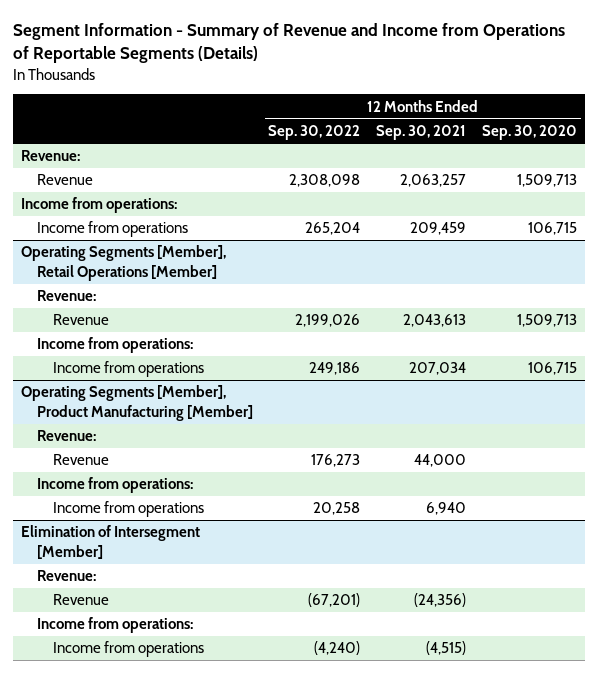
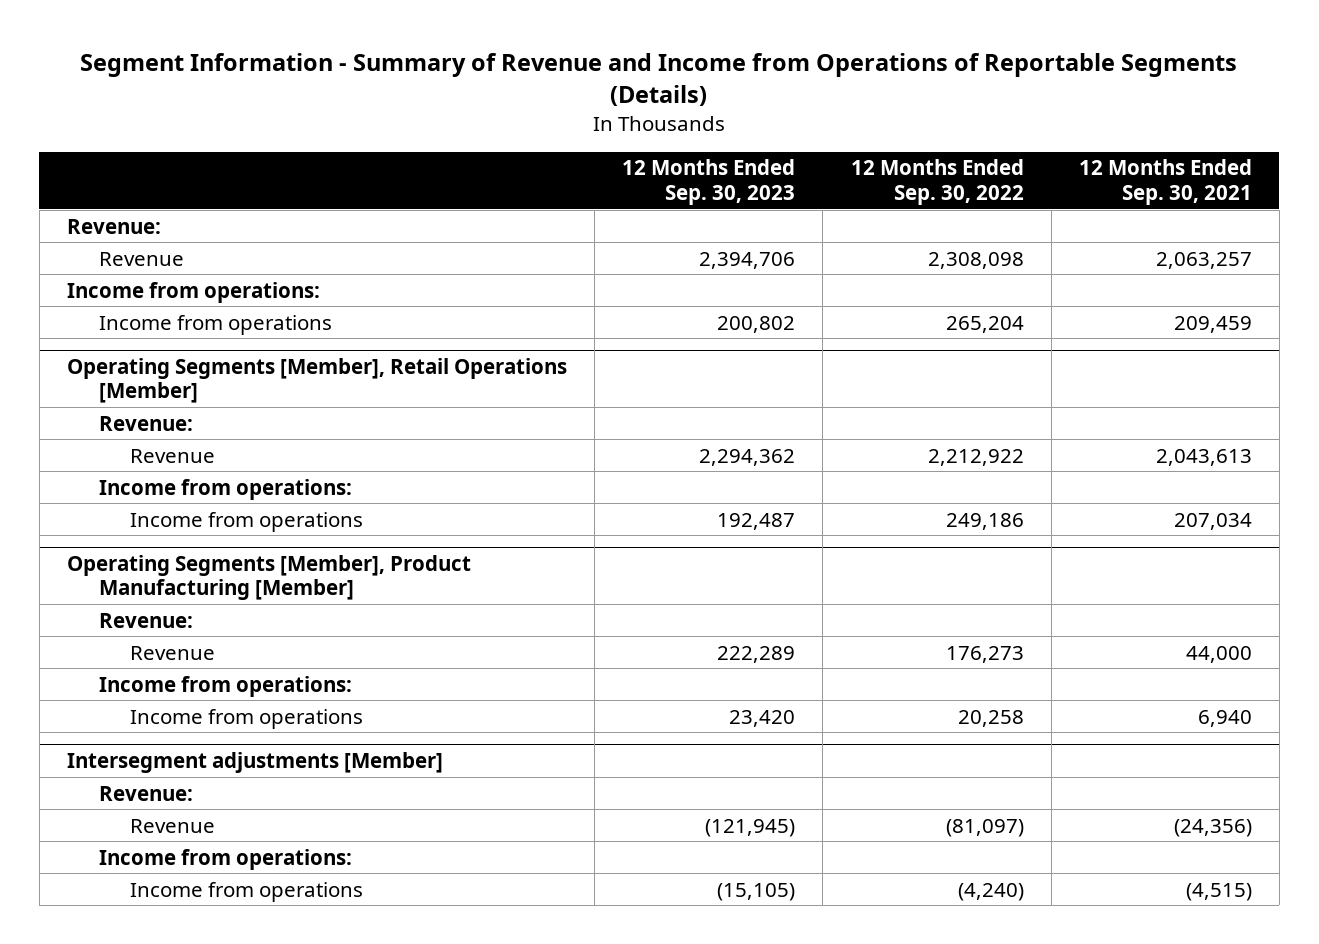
[481,125,577,141] Sep. 30, 2020 -> none
none -> [622,159,796,205] 12 Months Ended Sep. 30, 2023
[295,314,361,328] 2,199,026 -> [927,448,1024,466] 2,212,922
[20,525,200,559] Elimination of Intersegment [Member] -> [67,751,444,773] Intersegment adjustments [Member]
[308,593,361,608] (67,201) -> [945,818,1024,837] (81,097)

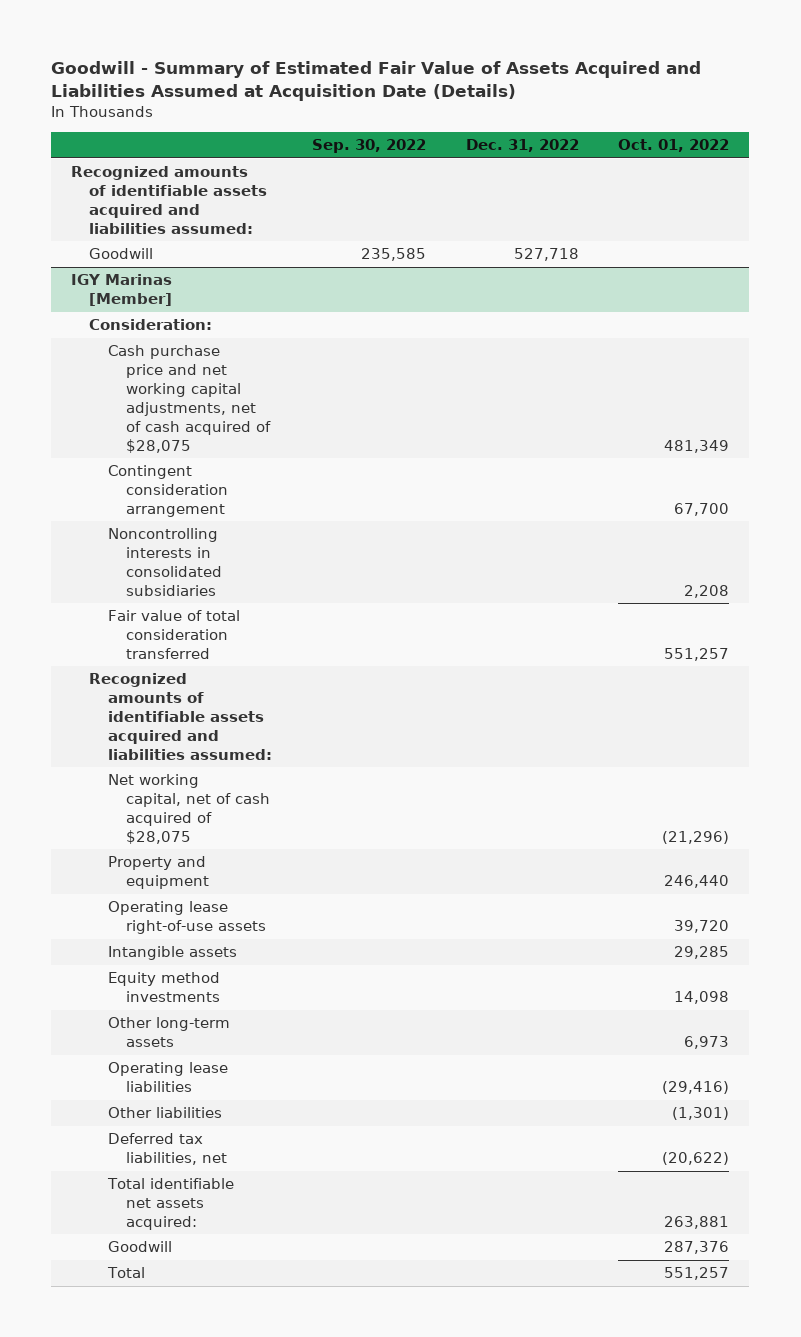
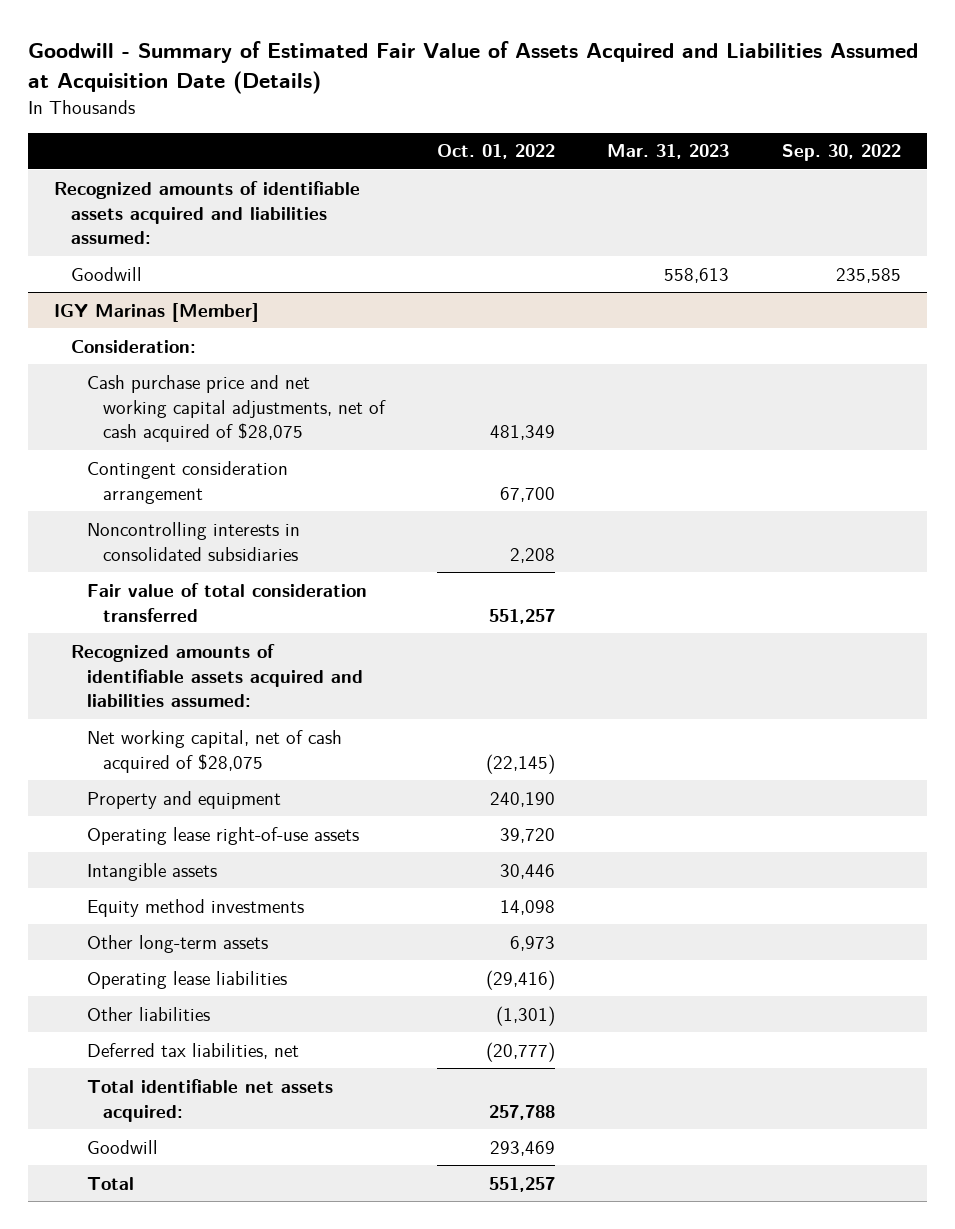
[465,139,579,153] Dec. 31, 2022 -> none
none -> [607,144,730,160] Mar. 31, 2023
[662,830,730,844] (21,296) -> [486,753,556,774] (22,145)
[664,875,730,889] 246,440 -> [490,791,556,807] 240,190
[674,946,730,960] 29,285 -> [500,863,556,879] 30,446
[662,1152,730,1166] (20,622) -> [486,1041,556,1062] (20,777)
[664,1215,730,1229] 263,881 -> [489,1104,556,1120] 257,788
[664,1241,730,1255] 287,376 -> [490,1140,556,1156] 293,469

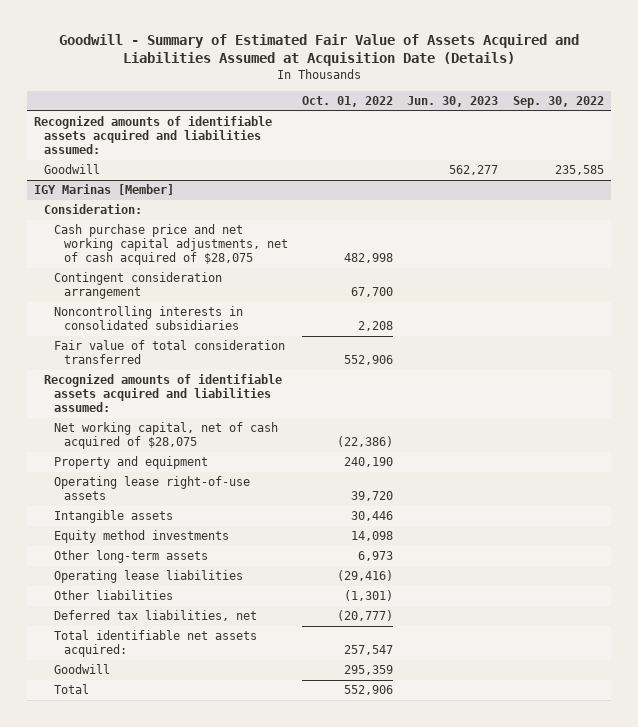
[607,144,730,160] Mar. 31, 2023 -> none
none -> [407,96,499,108] Jun. 30, 2023
[490,425,556,441] 481,349 -> [344,253,394,264] 482,998
[489,608,556,624] 551,257 -> [344,355,394,366] 552,906
[486,753,556,774] (22,145) -> [337,436,394,448] (22,386)
[489,1104,556,1120] 257,788 -> [344,645,394,656] 257,547
[490,1140,556,1156] 293,469 -> [344,665,394,676] 295,359
[489,1176,556,1192] 551,257 -> [344,685,394,696] 552,906

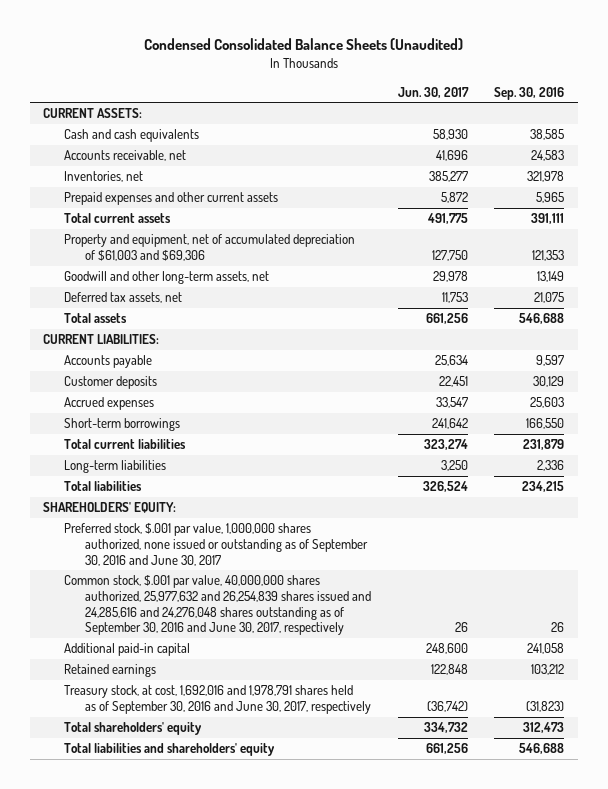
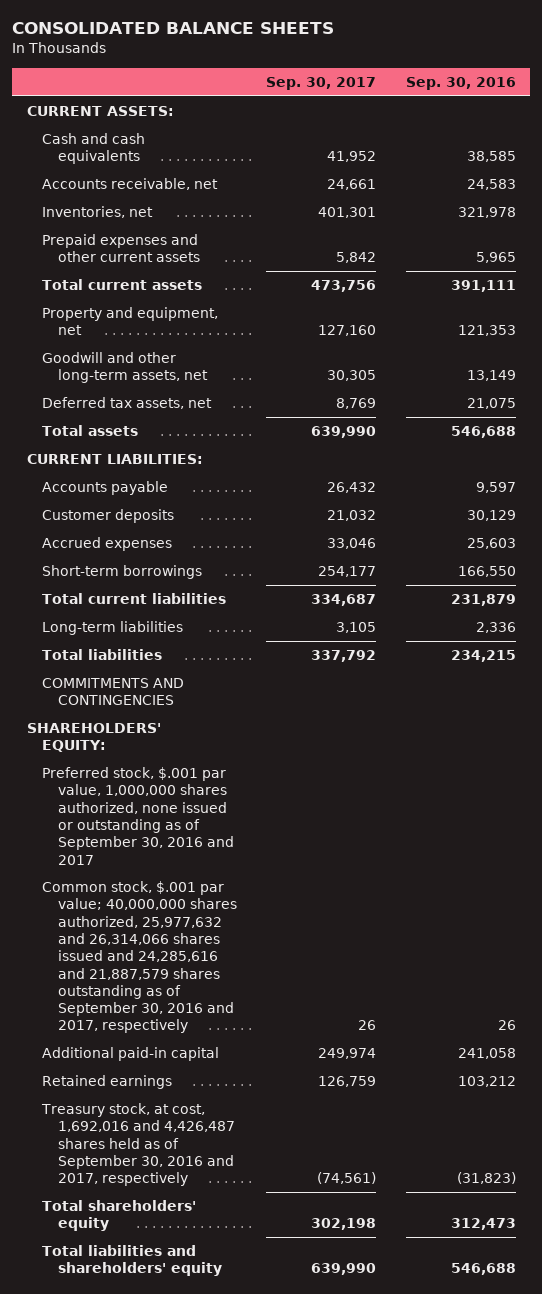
[143,38,463,51] Condensed Consolidated Balance Sheets (Unaudited) -> [12,22,335,35] CONSOLIDATED BALANCE SHEETS
[397,86,469,98] Jun. 30, 2017 -> none
none -> [266,76,377,90] Sep. 30, 2017
[64,234,356,262] Property and equipment, net of accumulated depreciation of $61,003 and $69,306 -> [42,307,219,336] Property and equipment, net
none -> [42,678,185,706] COMMITMENTS AND CONTINGENCIES
[64,523,368,566] Preferred stock, $.001 par value, 1,000,000 shares authorized, none issued or outstanding as of September 30, 2016 and June 30, 2017 -> [42,767,235,865] Preferred stock, $.001 par value, 1,000,000 shares authorized, none issued or outstanding as of September 30, 2016 and 2017
[64,575,371,636] Common stock, $.001 par value, 40,000,000 shares authorized, 25,977,632 and 26,254,839 shares issued and 24,285,616 and 24,276,048 shares outstanding as of September 30, 2016 and June 30, 2017, respectively -> [42,881,238,1034] Common stock, $.001 par value; 40,000,000 shares authorized, 25,977,632 and 26,314,066 shares issued and 24,285,616 and 21,887,579 shares outstanding as of September 30, 2016 and 2017, respectively
[64,685,371,715] Treasury stock, at cost, 1,692,016 and 1,978,791 shares held as of September 30, 2016 and June 30, 2017, respectively -> [41,1103,236,1187] Treasury stock, at cost, 1,692,016 and 4,426,487 shares held as of September 30, 2016 and 2017, respectively

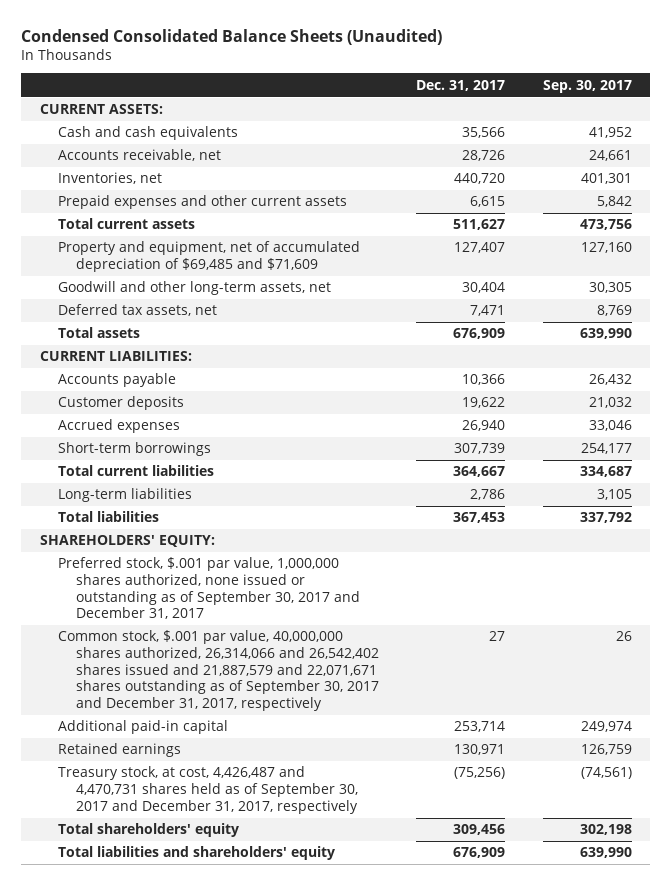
[12,22,335,35] CONSOLIDATED BALANCE SHEETS -> [20,28,442,45] Condensed Consolidated Balance Sheets (Unaudited)
[405,76,516,90] Sep. 30, 2016 -> none
none -> [416,79,506,91] Dec. 31, 2017
[42,307,219,336] Property and equipment, net -> [57,241,360,273] Property and equipment, net of accumulated depreciation of $69,485 and $71,609
[42,678,185,706] COMMITMENTS AND CONTINGENCIES -> none
[42,767,235,865] Preferred stock, $.001 par value, 1,000,000 shares authorized, none issued or outstanding as of September 30, 2016 and 2017 -> [57,557,360,620] Preferred stock, $.001 par value, 1,000,000 shares authorized, none issued or outstanding as of September 30, 2017 and December 31, 2017
[42,881,238,1034] Common stock, $.001 par value; 40,000,000 shares authorized, 25,977,632 and 26,314,066 shares issued and 24,285,616 and 21,887,579 shares outstanding as of September 30, 2016 and 2017, respectively -> [57,630,379,712] Common stock, $.001 par value, 40,000,000 shares authorized, 26,314,066 and 26,542,402 shares issued and 21,887,579 and 22,071,671 shares outstanding as of September 30, 2017 and December 31, 2017, respectively
[41,1103,236,1187] Treasury stock, at cost, 1,692,016 and 4,426,487 shares held as of September 30, 2016 and 2017, respectively -> [57,766,358,814] Treasury stock, at cost, 4,426,487 and 4,470,731 shares held as of September 30, 2017 and December 31, 2017, respectively

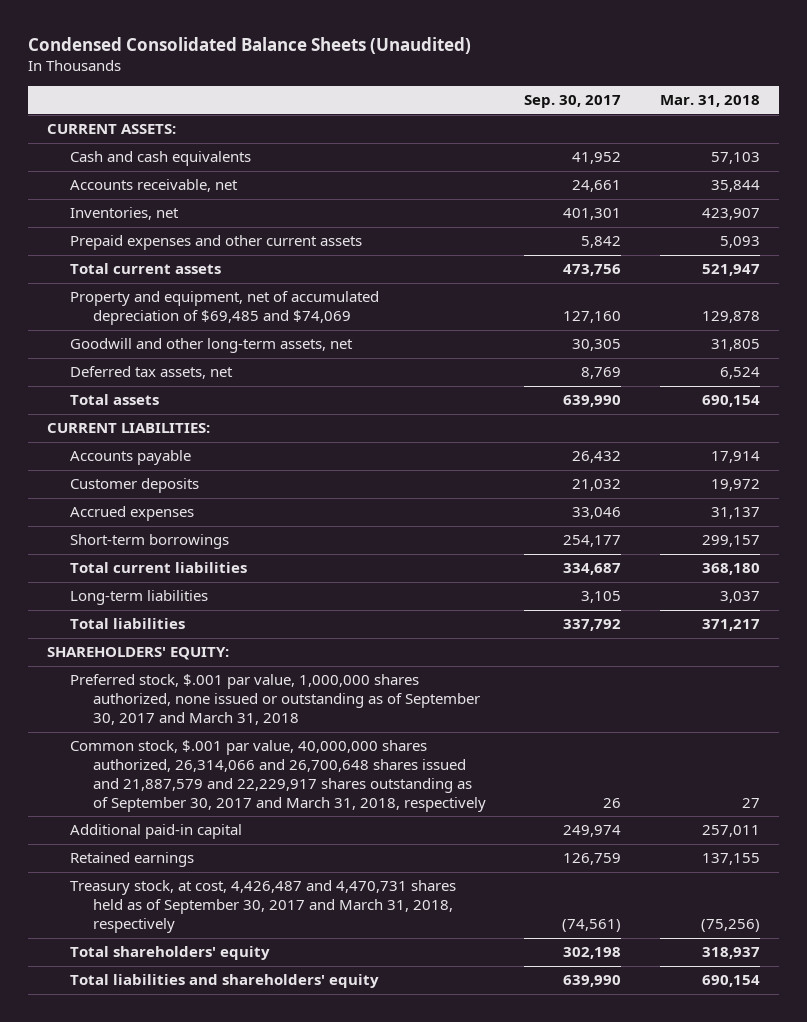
[416,79,506,91] Dec. 31, 2017 -> none
none -> [659,94,760,107] Mar. 31, 2018
[57,241,360,273] Property and equipment, net of accumulated depreciation of $69,485 and $71,609 -> [69,291,379,326] Property and equipment, net of accumulated depreciation of $69,485 and $74,069
[57,557,360,620] Preferred stock, $.001 par value, 1,000,000 shares authorized, none issued or outstanding as of September 30, 2017 and December 31, 2017 -> [69,674,480,725] Preferred stock, $.001 par value, 1,000,000 shares authorized, none issued or outstanding as of September 30, 2017 and March 31, 2018
[57,630,379,712] Common stock, $.001 par value, 40,000,000 shares authorized, 26,314,066 and 26,542,402 shares issued and 21,887,579 and 22,071,671 shares outstanding as of September 30, 2017 and December 31, 2017, respectively -> [69,740,486,812] Common stock, $.001 par value, 40,000,000 shares authorized, 26,314,066 and 26,700,648 shares issued and 21,887,579 and 22,229,917 shares outstanding as of September 30, 2017 and March 31, 2018, respectively
[57,766,358,814] Treasury stock, at cost, 4,426,487 and 4,470,731 shares held as of September 30, 2017 and December 31, 2017, respectively -> [69,880,456,933] Treasury stock, at cost, 4,426,487 and 4,470,731 shares held as of September 30, 2017 and March 31, 2018, respectively

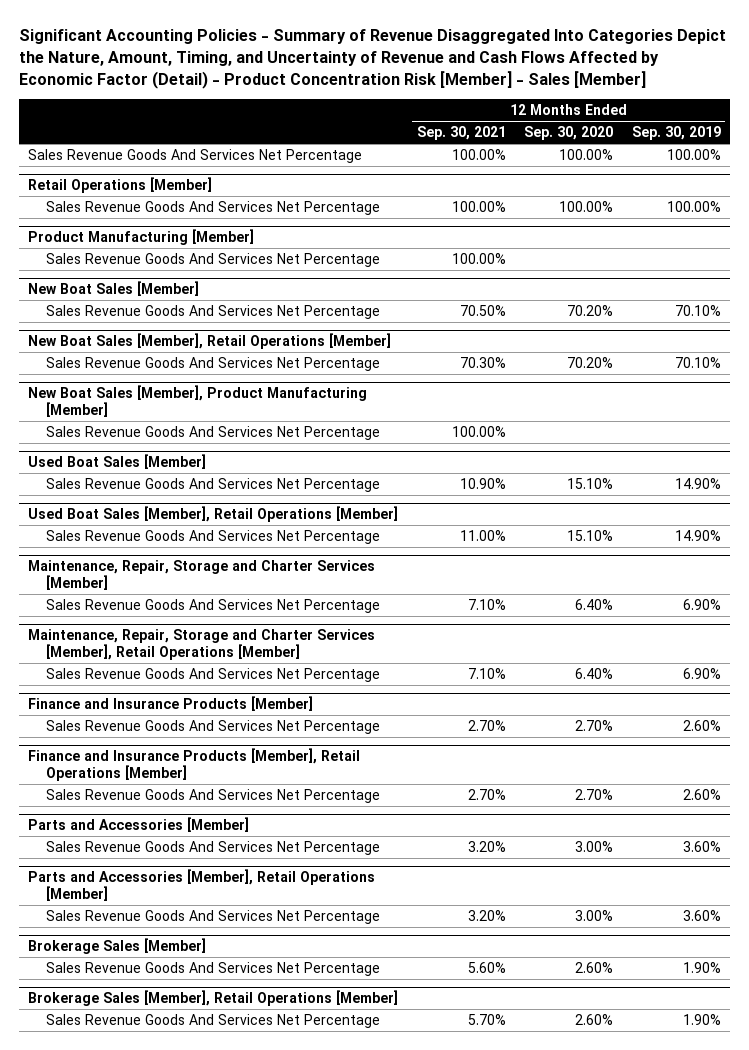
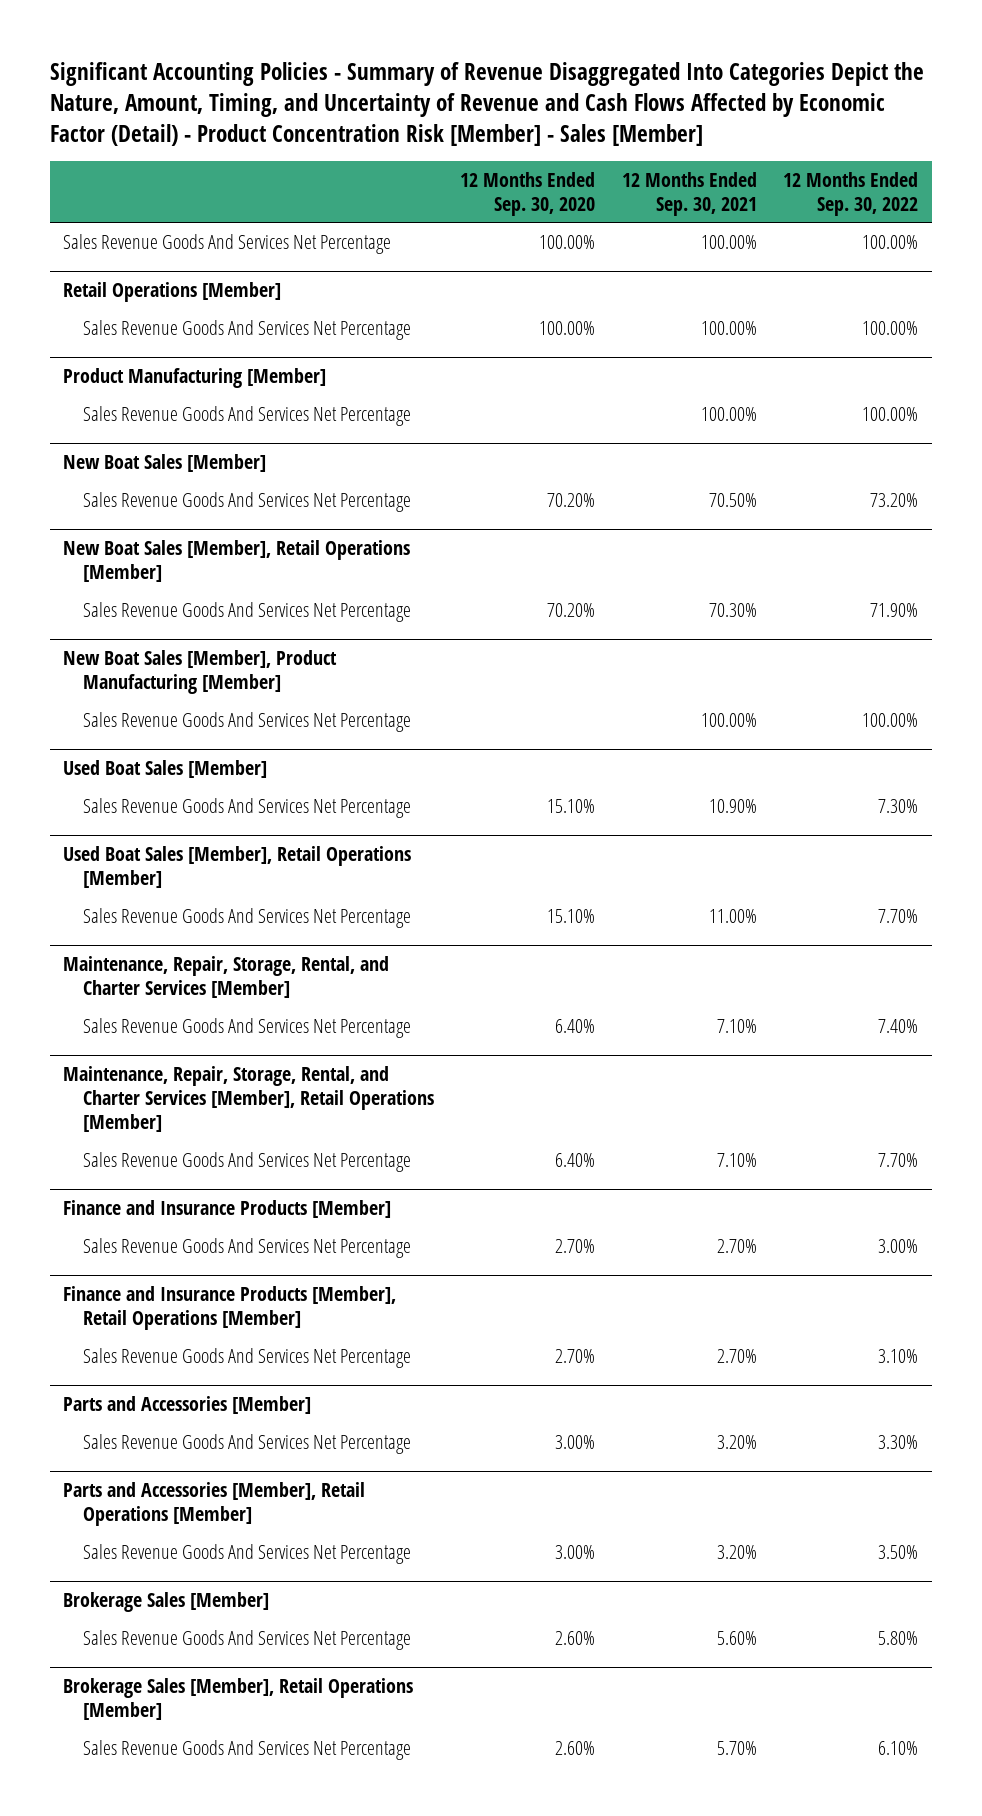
[631,126,721,141] Sep. 30, 2019 -> none
none -> [783,171,919,216] 12 Months Ended Sep. 30, 2022
[28,560,376,590] Maintenance, Repair, Storage and Charter Services [Member] -> [63,956,390,999] Maintenance, Repair, Storage, Rental, and Charter Services [Member]
[28,629,376,660] Maintenance, Repair, Storage and Charter Services [Member], Retail Operations [Member] -> [63,1066,434,1133] Maintenance, Repair, Storage, Rental, and Charter Services [Member], Retail Operations [Member]

